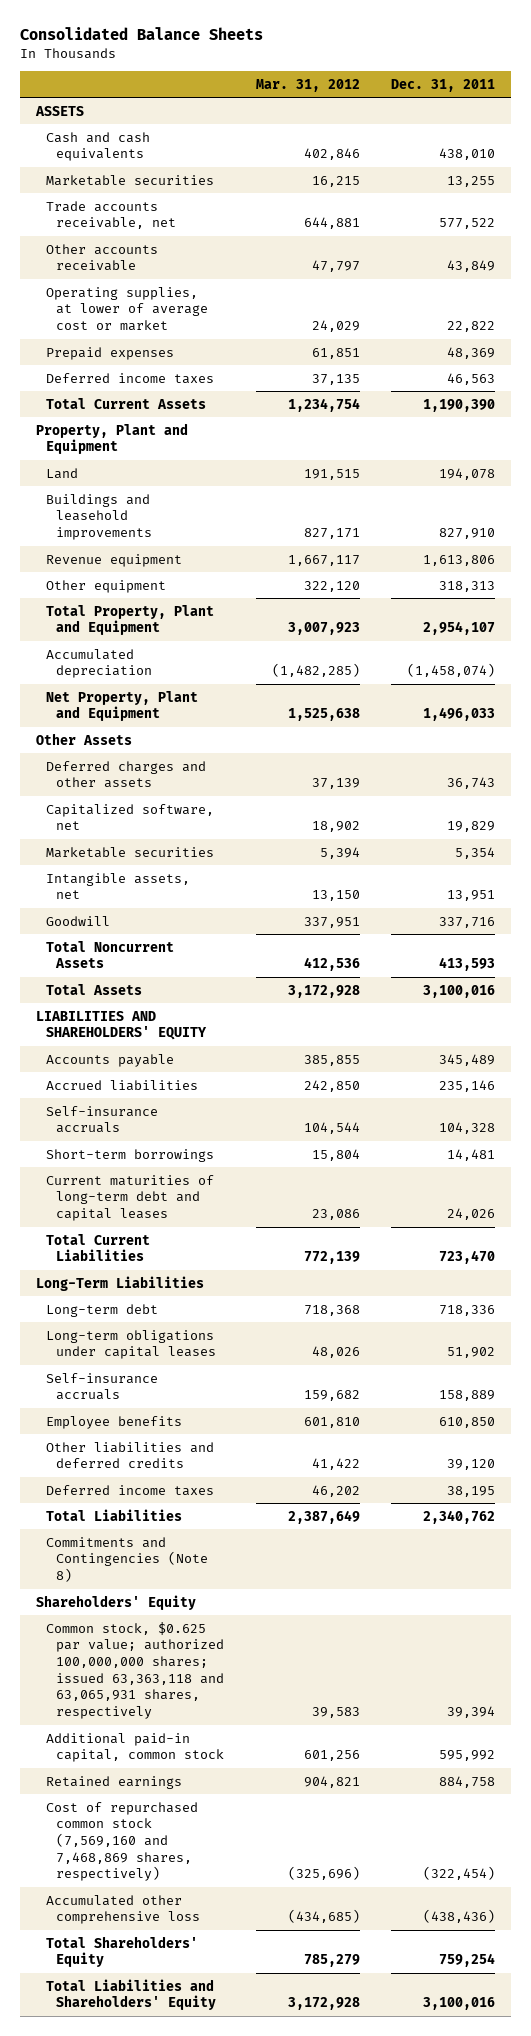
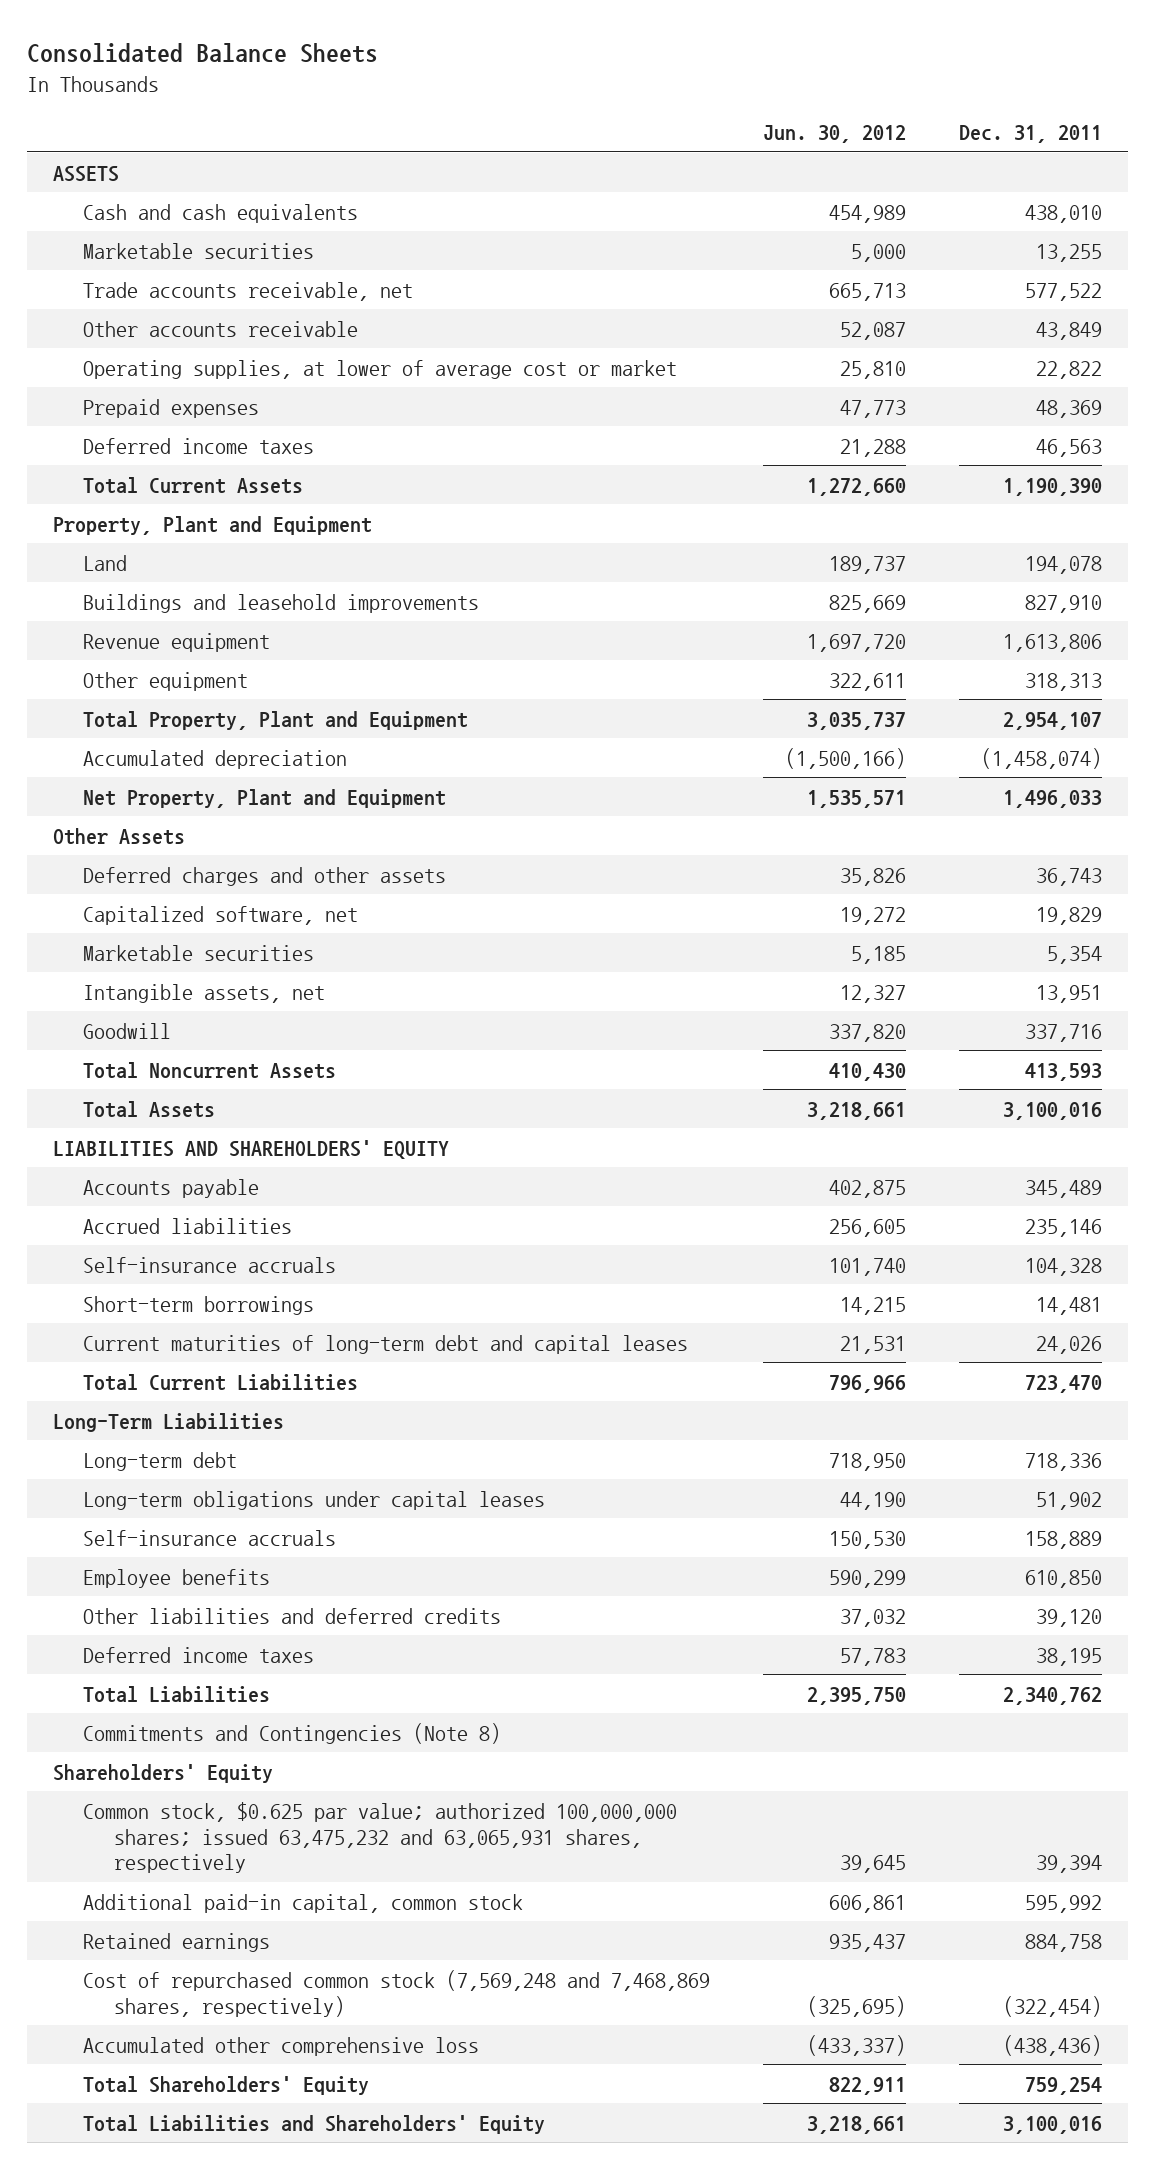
[255,78,360,92] Mar. 31, 2012 -> none
none -> [763,125,907,144] Jun. 30, 2012
[45,1621,224,1720] Common stock, $0.625 par value; authorized 100,000,000 shares; issued 63,363,118 and 63,065,931 shares, respectively -> [83,1801,678,1874] Common stock, $0.625 par value; authorized 100,000,000 shares; issued 63,475,232 and 63,065,931 shares, respectively
[45,1801,198,1882] Cost of repurchased common stock (7,569,160 and 7,468,869 shares, respectively) -> [83,1969,711,2017] Cost of repurchased common stock (7,569,248 and 7,468,869 shares, respectively)

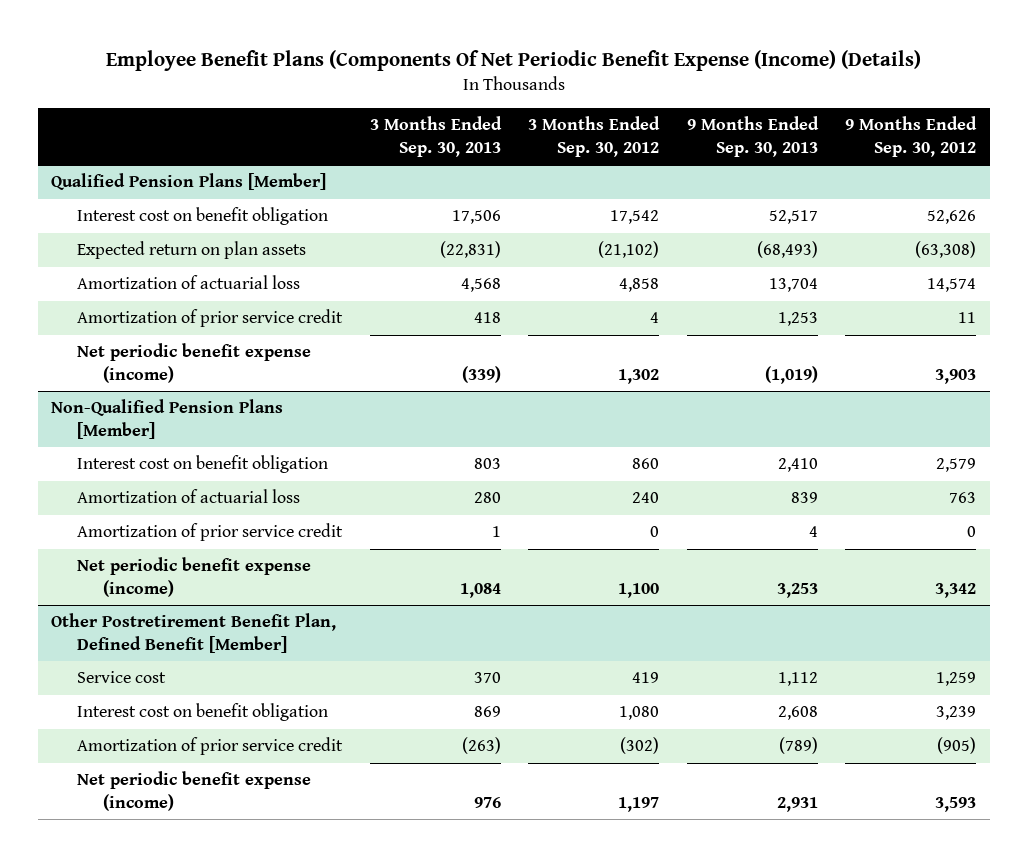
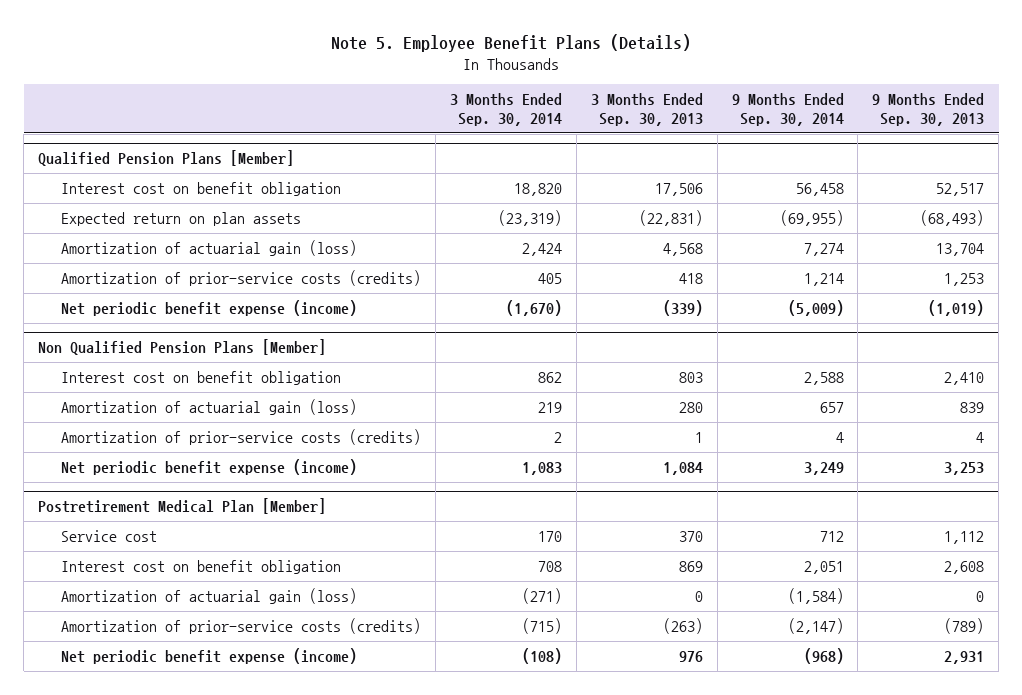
[105,49,921,71] Employee Benefit Plans (Components Of Net Periodic Benefit Expense (Income) (Details) -> [331,33,692,52] Note 5. Employee Benefit Plans (Details)
[528,116,661,158] 3 Months Ended Sep. 30, 2012 -> none
[845,116,978,158] 9 Months Ended Sep. 30, 2012 -> none
none -> [450,93,563,126] 3 Months Ended Sep. 30, 2014
none -> [731,93,844,126] 9 Months Ended Sep. 30, 2014
[77,275,301,290] Amortization of actuarial loss -> [61,239,358,256] Amortization of actuarial gain (loss)
[77,309,344,328] Amortization of prior service credit -> [61,269,422,286] Amortization of prior-service costs (credits)
[51,399,284,440] Non-Qualified Pension Plans [Member] -> [37,339,326,356] Non Qualified Pension Plans [Member]
[77,489,301,504] Amortization of actuarial loss -> [61,398,358,415] Amortization of actuarial gain (loss)
[77,523,344,542] Amortization of prior service credit -> [61,428,422,445] Amortization of prior-service costs (credits)
[51,613,337,654] Other Postretirement Benefit Plan, Defined Benefit [Member] -> none
none -> [37,498,326,515] Postretirement Medical Plan [Member]
none -> [61,587,358,604] Amortization of actuarial gain (loss)
[77,737,344,756] Amortization of prior service credit -> [61,617,422,634] Amortization of prior-service costs (credits)

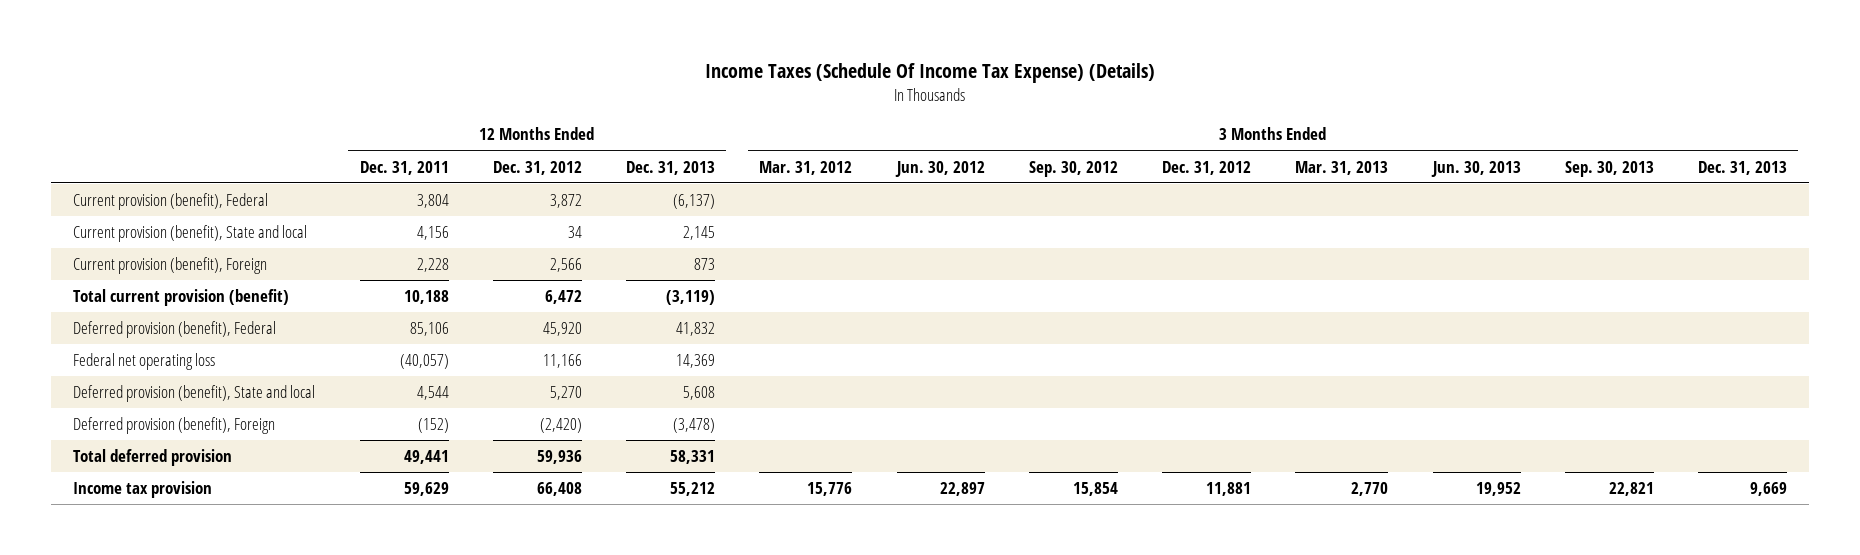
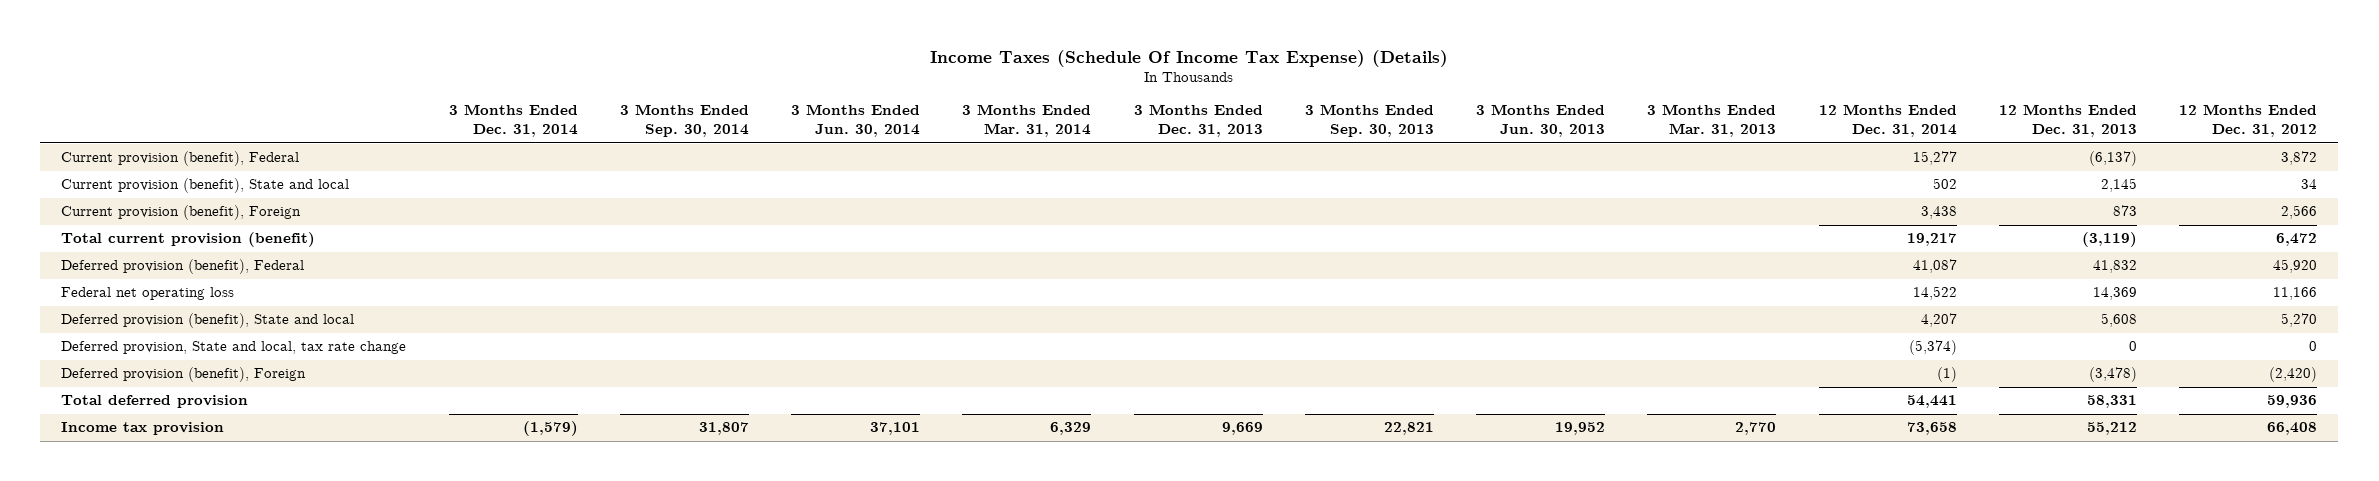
[359,160,449,175] Dec. 31, 2011 -> none
[759,160,853,175] Mar. 31, 2012 -> none
[894,160,985,177] Jun. 30, 2012 -> none
[1028,160,1118,177] Sep. 30, 2012 -> none
[1162,160,1252,175] Dec. 31, 2012 -> none
none -> [448,104,578,138] 3 Months Ended Dec. 31, 2014
none -> [619,104,749,138] 3 Months Ended Sep. 30, 2014
none -> [791,104,921,138] 3 Months Ended Jun. 30, 2014
none -> [962,104,1092,138] 3 Months Ended Mar. 31, 2014
none -> [1818,104,1957,138] 12 Months Ended Dec. 31, 2014
none -> [61,341,407,355] Deferred provision, State and local, tax rate change

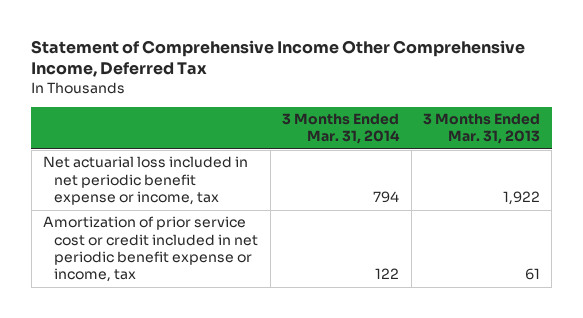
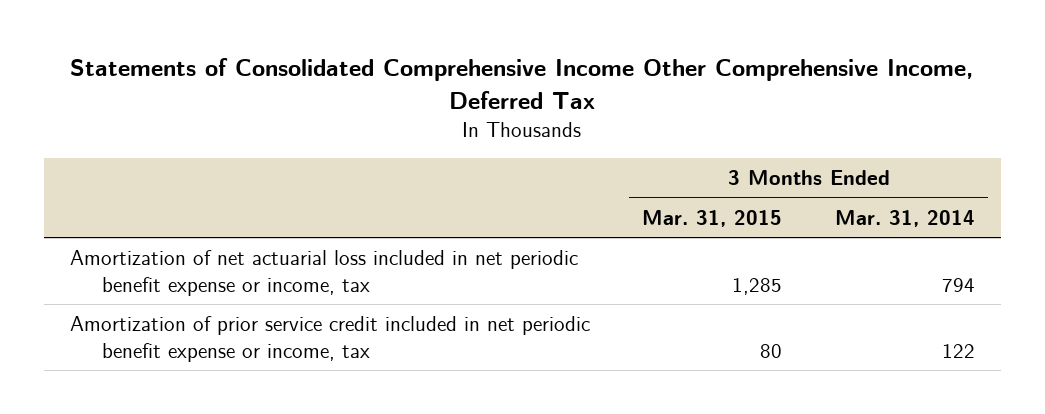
[31,39,526,78] Statement of Comprehensive Income Other Comprehensive Income, Deferred Tax -> [70,58,974,109] Statements of Consolidated Comprehensive Income Other Comprehensive Income, Deferred Tax
[422,113,540,145] 3 Months Ended Mar. 31, 2013 -> none
none -> [642,209,783,227] Mar. 31, 2015
[43,156,249,206] Net actuarial loss included in net periodic benefit expense or income, tax -> [70,250,579,296] Amortization of net actuarial loss included in net periodic benefit expense or income, tax
[43,216,259,283] Amortization of prior service cost or credit included in net periodic benefit expense or income, tax -> [70,316,591,362] Amortization of prior service credit included in net periodic benefit expense or income, tax

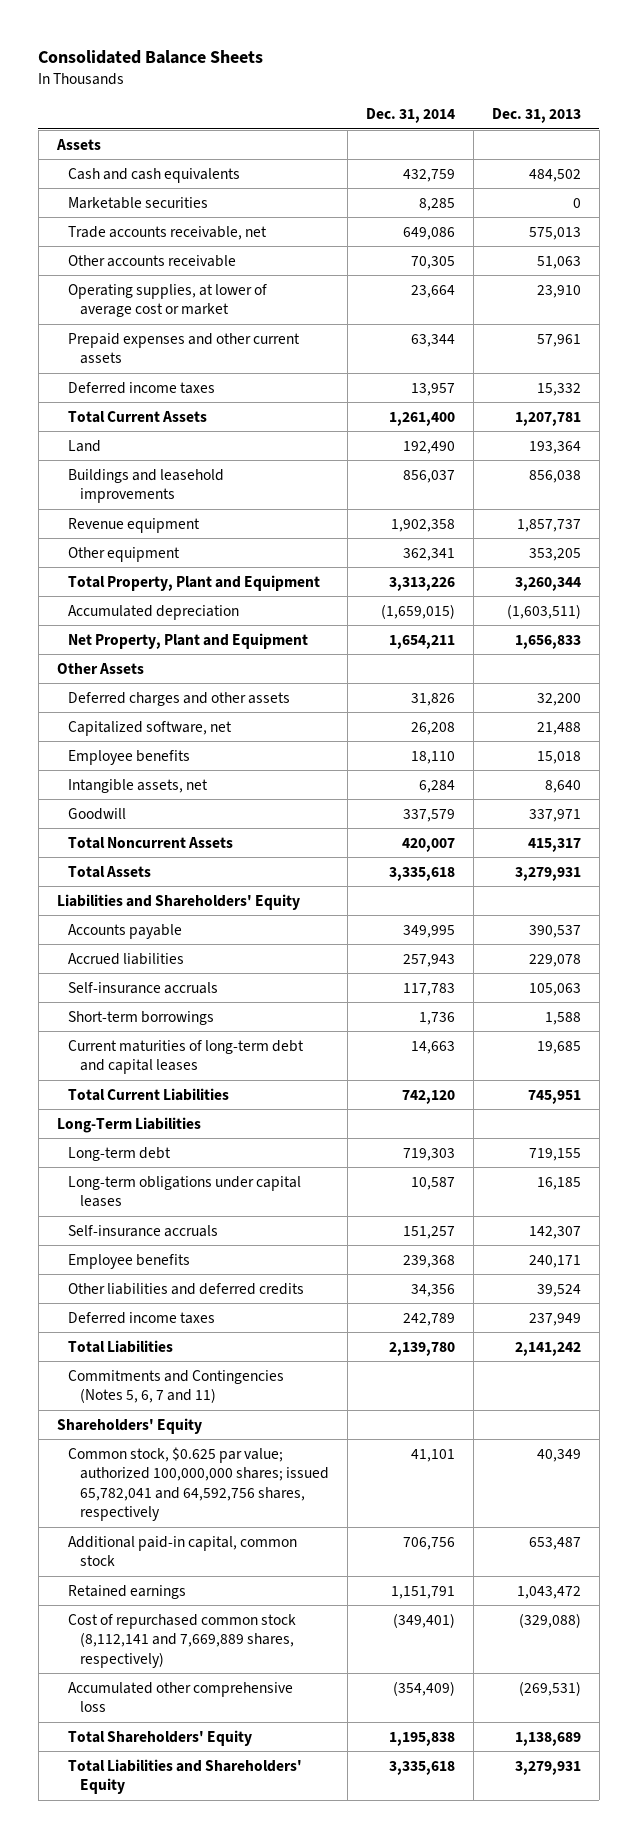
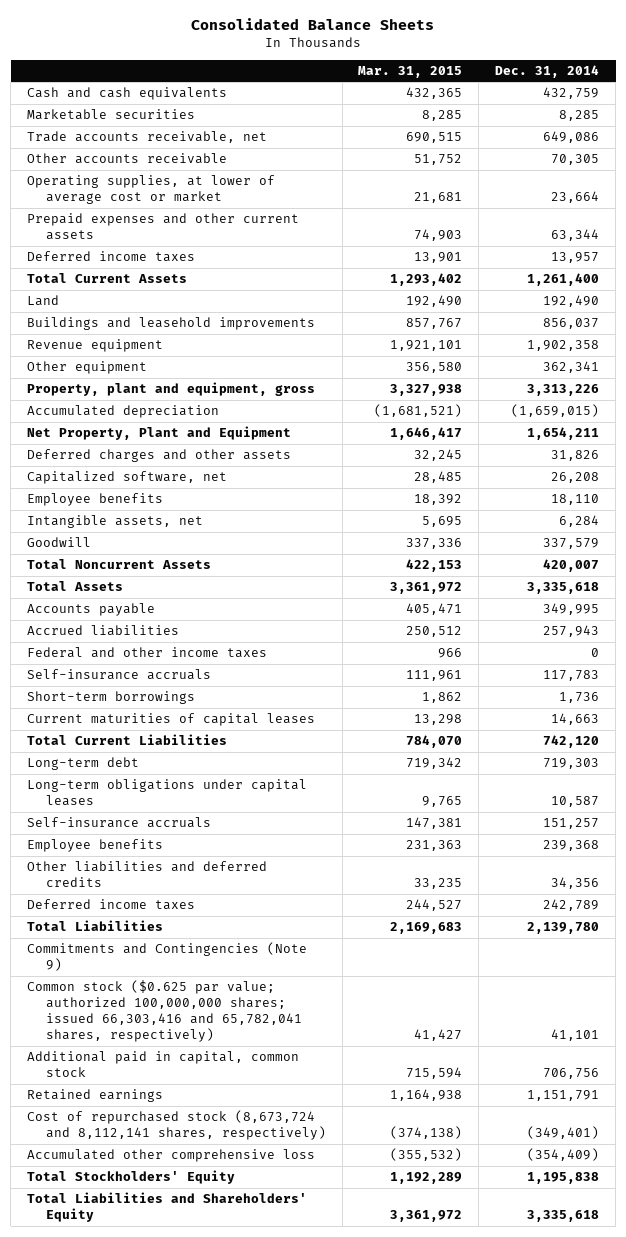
[491,108,581,124] Dec. 31, 2013 -> none
none -> [358,65,463,78] Mar. 31, 2015
[55,138,101,150] Assets -> none
[68,574,321,591] Total Property, Plant and Equipment -> [27,382,316,397] Property, plant and equipment, gross
[56,662,144,674] Other Assets -> none
[56,893,300,910] Liabilities and Shareholders' Equity -> none
none -> [27,647,268,659] Federal and other income taxes
[68,1039,305,1075] Current maturities of long-term debt and capital leases -> [27,713,316,727] Current maturities of capital leases
[56,1116,201,1133] Long-Term Liabilities -> none
[56,1417,202,1434] Shareholders' Equity -> none
[68,1369,285,1404] Commitments and Contingencies (Notes 5, 6, 7 and 11) -> [27,942,308,972] Commitments and Contingencies (Note 9)
[68,1446,329,1522] Common stock, $0.625 par value; authorized 100,000,000 shares; issued 65,782,041 and 64,592,756 shares, respectively -> [27,980,302,1043] Common stock ($0.625 par value; authorized 100,000,000 shares; issued 66,303,416 and 65,782,041 shares, respectively)
[68,1535,298,1567] Additional paid-in capital, common stock -> [27,1051,300,1078] Additional paid in capital, common stock
[68,1613,297,1668] Cost of repurchased common stock (8,112,141 and 7,669,889 shares, respectively) -> [27,1110,326,1141] Cost of repurchased stock (8,673,724 and 8,112,141 shares, respectively)
[68,1729,253,1746] Total Shareholders' Equity -> [27,1170,236,1185] Total Stockholders' Equity

